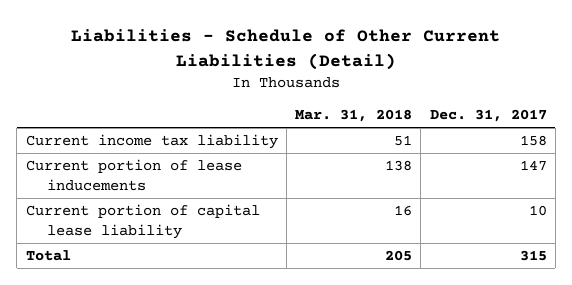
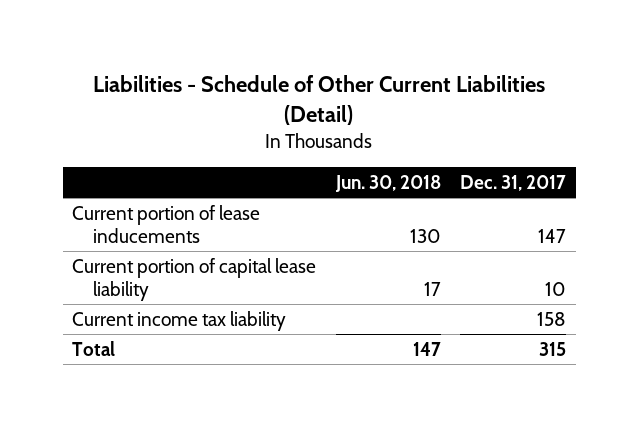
[295,109,413,123] Mar. 31, 2018 -> none
none -> [334,174,441,192] Jun. 30, 2018
[25,133,278,149] Current income tax liability -> [72,310,287,331] Current income tax liability

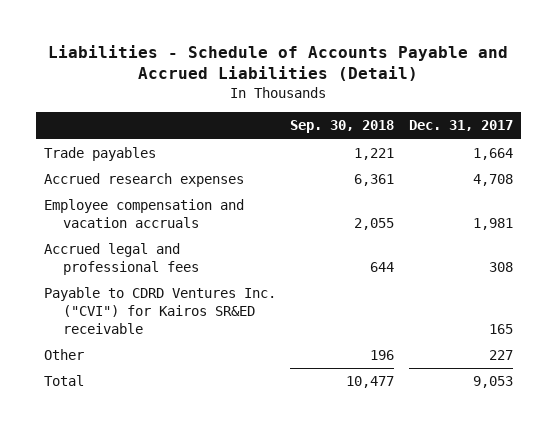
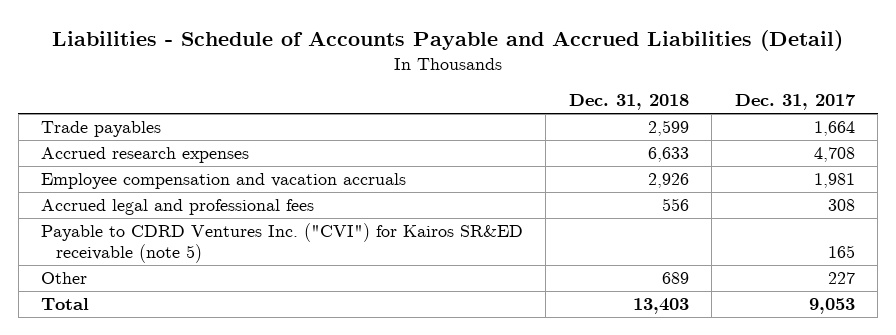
[290,120,395,134] Sep. 30, 2018 -> none
none -> [568,94,689,111] Dec. 31, 2018
[43,287,276,335] Payable to CDRD Ventures Inc. ("CVI") for Kairos SR&ED receivable -> [41,223,524,264] Payable to CDRD Ventures Inc. ("CVI") for Kairos SR&ED receivable (note 5)

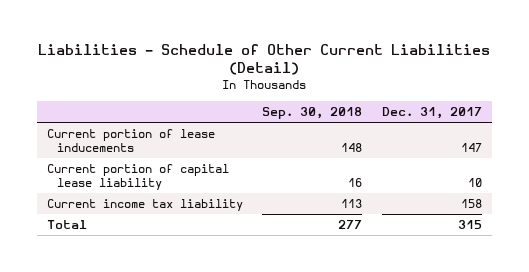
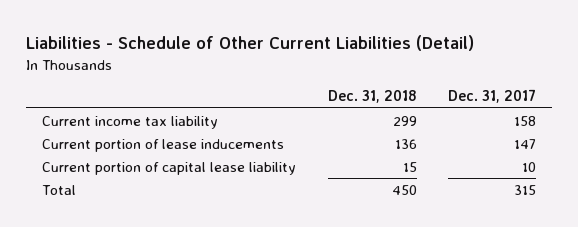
[262,107,363,120] Sep. 30, 2018 -> none
none -> [327,90,417,104] Dec. 31, 2018
[46,198,243,211] Current income tax liability -> [41,115,218,129] Current income tax liability

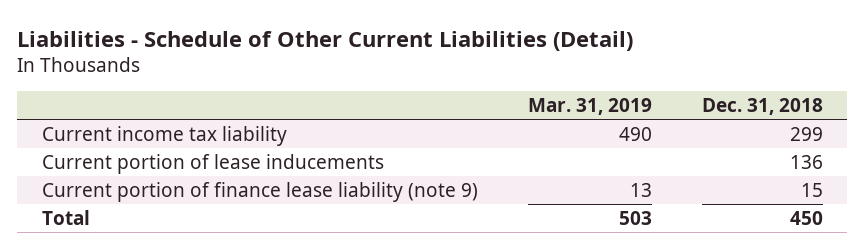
[448,89,537,104] Dec. 31, 2017 -> none
none -> [527,98,652,116] Mar. 31, 2019
[41,161,296,175] Current portion of capital lease liability -> [42,181,479,202] Current portion of finance lease liability (note 9)

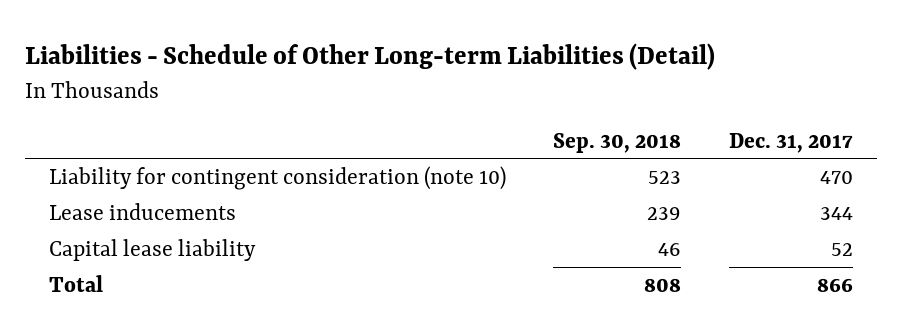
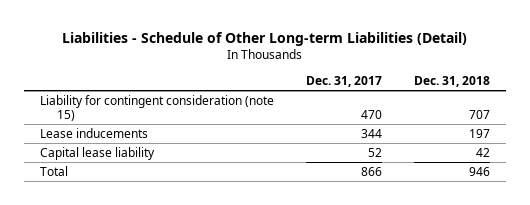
[553,132,682,153] Sep. 30, 2018 -> none
none -> [413,76,490,88] Dec. 31, 2018
[48,165,506,190] Liability for contingent consideration (note 10) -> [39,94,274,122] Liability for contingent consideration (note 15)

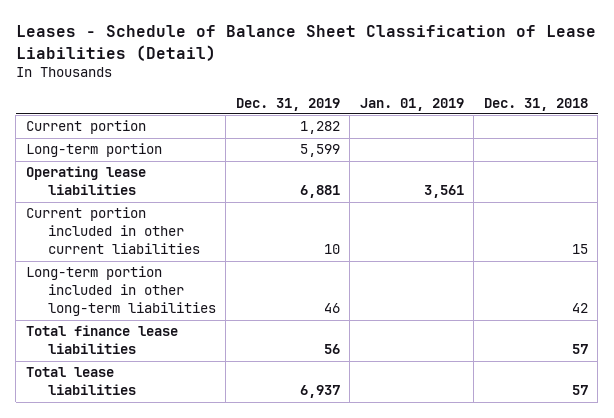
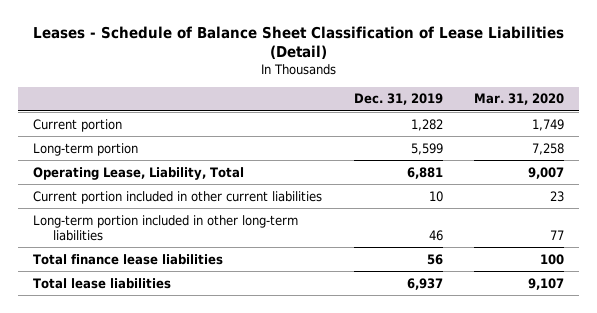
[359,97,464,111] Jan. 01, 2019 -> none
[483,97,588,111] Dec. 31, 2018 -> none
none -> [473,93,564,106] Mar. 31, 2020
[25,166,146,196] Operating lease liabilities -> [33,166,245,180] Operating Lease, Liability, Total

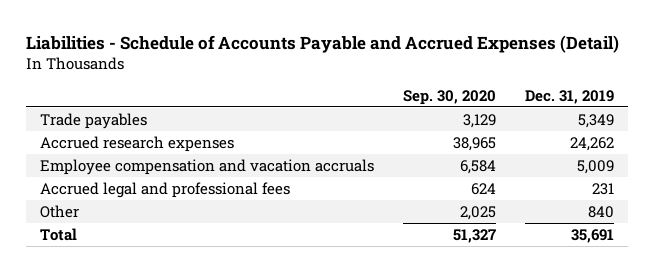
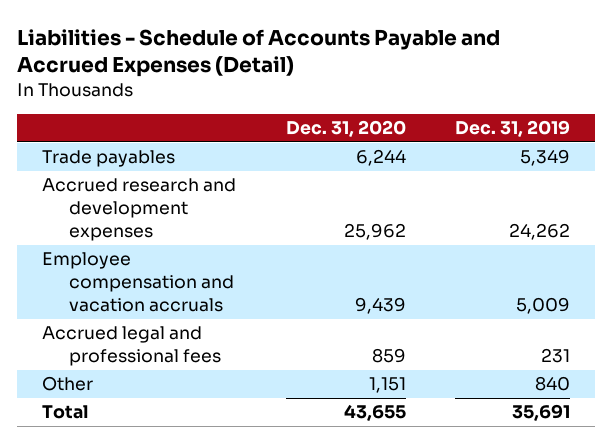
[402,89,496,105] Sep. 30, 2020 -> none
none -> [285,120,406,138] Dec. 31, 2020
[39,135,234,152] Accrued research expenses -> [42,178,237,242] Accrued research and development expenses

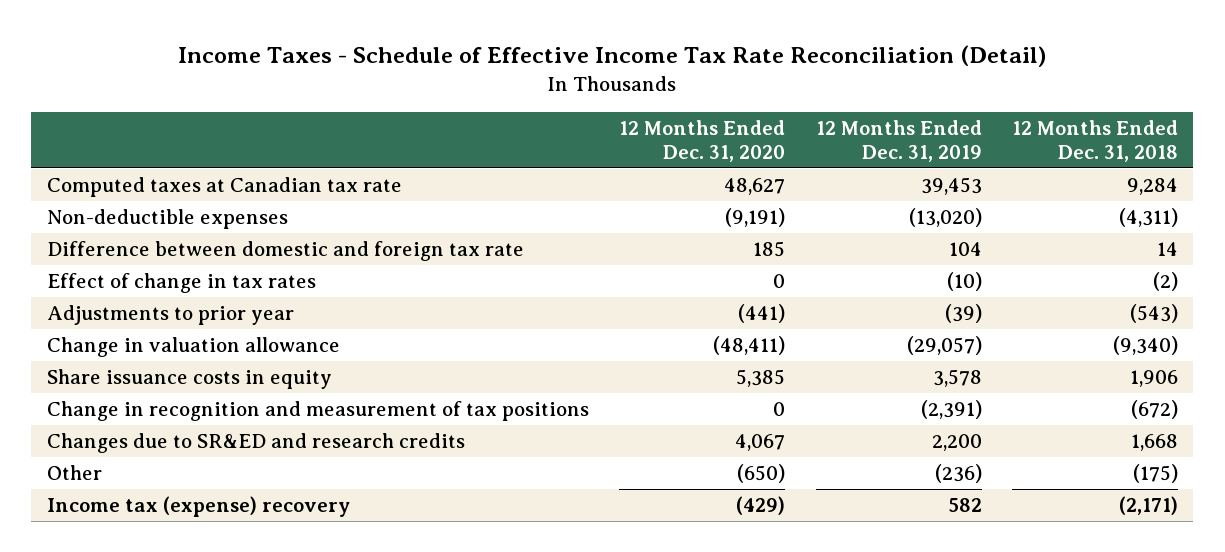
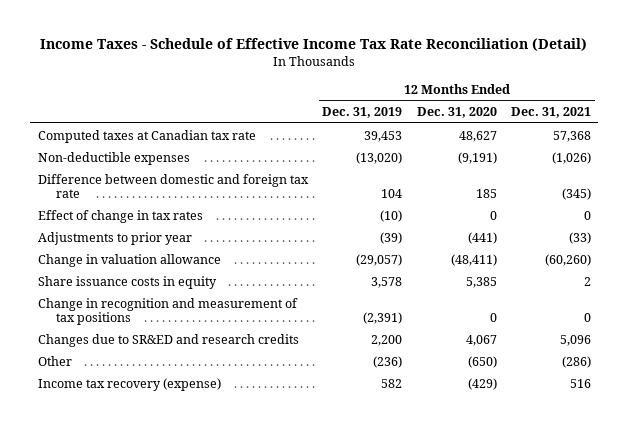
[1012,119,1179,162] 12 Months Ended Dec. 31, 2018 -> none
none -> [511,106,592,118] Dec. 31, 2021
[46,496,350,518] Income tax (expense) recovery -> [37,377,221,391] Income tax recovery (expense)

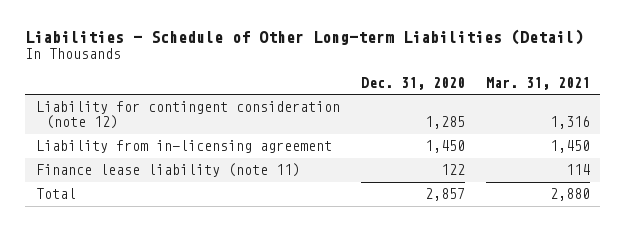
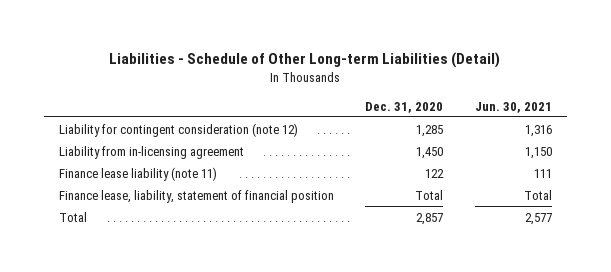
[485,76,590,90] Mar. 31, 2021 -> none
none -> [474,101,552,113] Jun. 30, 2021
none -> [59,189,335,203] Finance lease, liability, statement of financial position

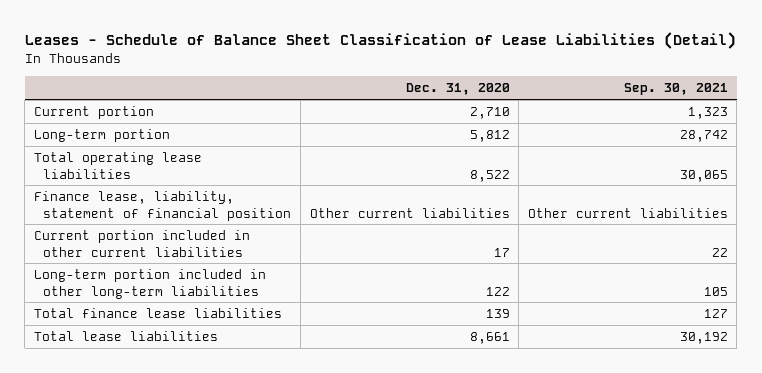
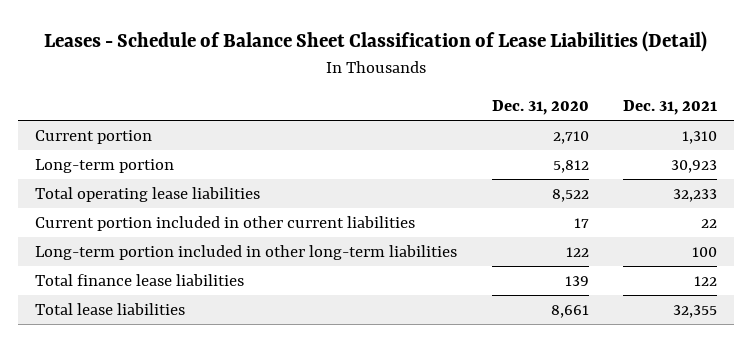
[623,83,728,96] Sep. 30, 2021 -> none
none -> [623,100,718,116] Dec. 31, 2021
[34,191,292,221] Finance lease, liability, statement of financial position -> none

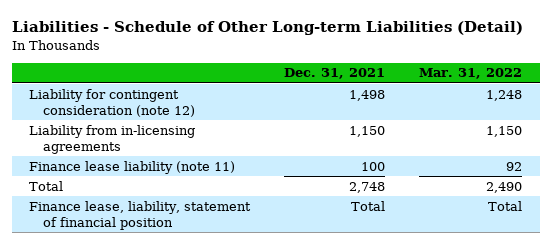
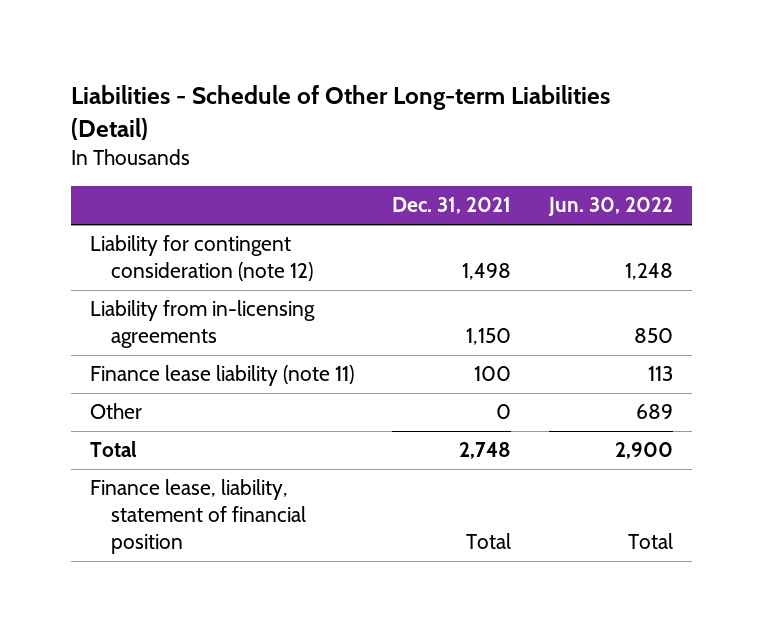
[419,68,523,80] Mar. 31, 2022 -> none
none -> [548,197,674,217] Jun. 30, 2022
none -> [90,403,143,420] Other

